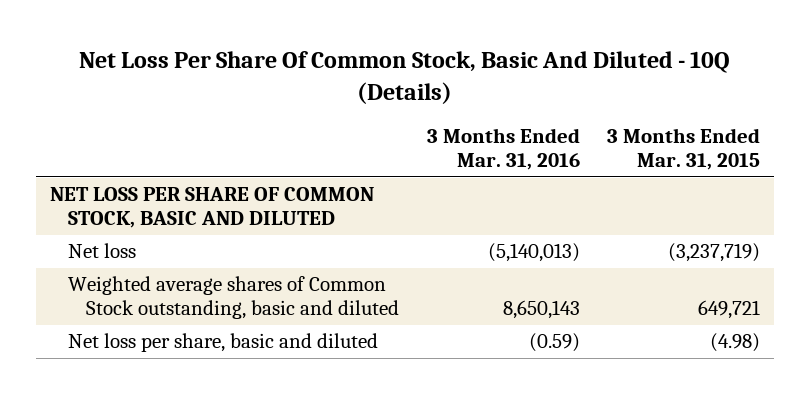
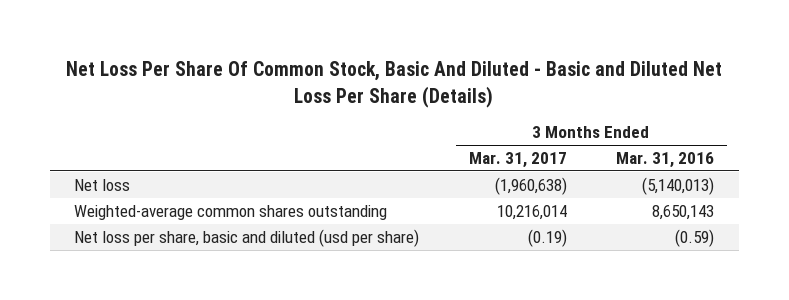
[79,51,731,104] Net Loss Per Share Of Common Stock, Basic And Diluted - 10Q (Details) -> [66,61,723,108] Net Loss Per Share Of Common Stock, Basic And Diluted - Basic and Diluted Net Loss Per Share (Details)
[607,128,761,171] 3 Months Ended Mar. 31, 2015 -> none
none -> [468,152,567,169] Mar. 31, 2017
[50,187,375,229] NET LOSS PER SHARE OF COMMON STOCK, BASIC AND DILUTED -> none
[68,276,400,320] Weighted average shares of Common Stock outstanding, basic and diluted -> [74,204,388,220] Weighted-average common shares outstanding
[68,333,379,353] Net loss per share, basic and diluted -> [74,228,420,247] Net loss per share, basic and diluted (usd per share)

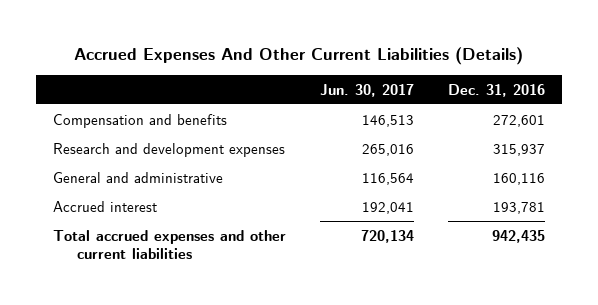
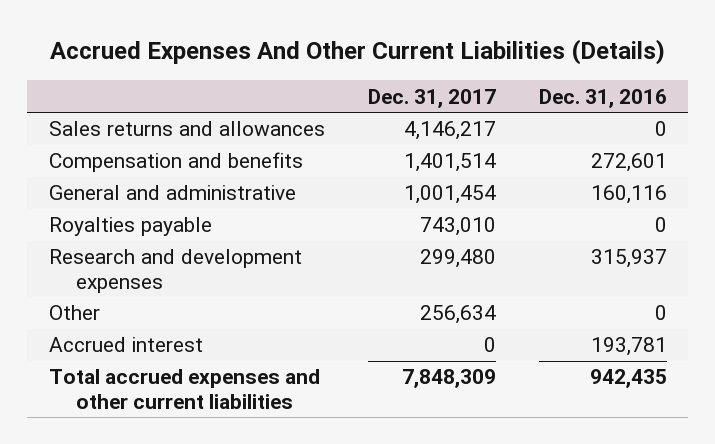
[320,83,415,97] Jun. 30, 2017 -> none
none -> [367,88,496,108] Dec. 31, 2017
none -> [48,121,325,137] Sales returns and allowances
none -> [48,217,212,237] Royalties payable
[53,142,286,157] Research and development expenses -> [48,249,302,293] Research and development expenses
none -> [48,305,100,321] Other

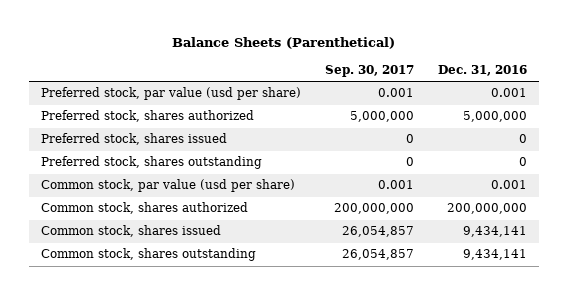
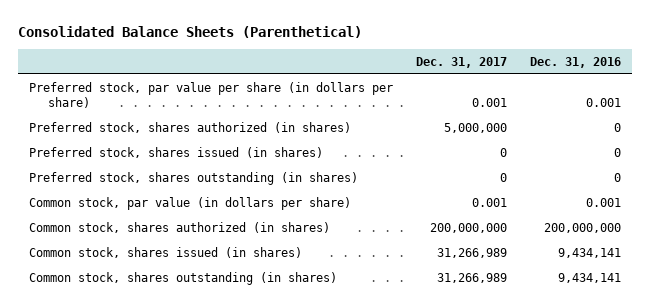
[172,37,396,50] Balance Sheets (Parenthetical) -> [17,25,362,38] Consolidated Balance Sheets (Parenthetical)
[325,65,415,78] Sep. 30, 2017 -> none
none -> [416,56,508,68] Dec. 31, 2017
[41,87,302,101] Preferred stock, par value (usd per share) -> [29,81,394,109] Preferred stock, par value per share (in dollars per share)
[41,110,255,123] Preferred stock, shares authorized -> [29,121,352,133] Preferred stock, shares authorized (in shares)
[462,111,527,123] 5,000,000 -> [613,122,621,132] 0
[41,133,228,146] Preferred stock, shares issued -> [29,146,324,158] Preferred stock, shares issued (in shares)
[41,156,263,170] Preferred stock, shares outstanding -> [29,171,359,185] Preferred stock, shares outstanding (in shares)
[41,179,296,193] Common stock, par value (usd per share) -> [29,196,352,210] Common stock, par value (in dollars per share)
[41,202,249,215] Common stock, shares authorized -> [29,221,331,233] Common stock, shares authorized (in shares)
[41,225,222,238] Common stock, shares issued -> [29,246,303,258] Common stock, shares issued (in shares)
[41,248,257,262] Common stock, shares outstanding -> [29,271,338,285] Common stock, shares outstanding (in shares)

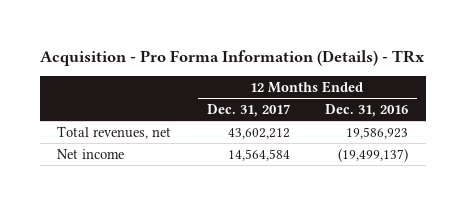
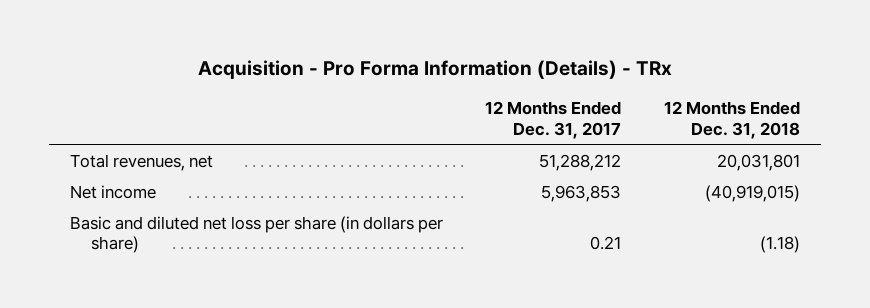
[325,103,409,117] Dec. 31, 2016 -> none
none -> [663,101,800,139] 12 Months Ended Dec. 31, 2018
[227,127,290,139] 43,602,212 -> [539,153,622,171] 51,288,212
[227,148,290,161] 14,564,584 -> [541,184,622,202] 5,963,853
none -> [70,215,444,254] Basic and diluted net loss per share (in dollars per share)

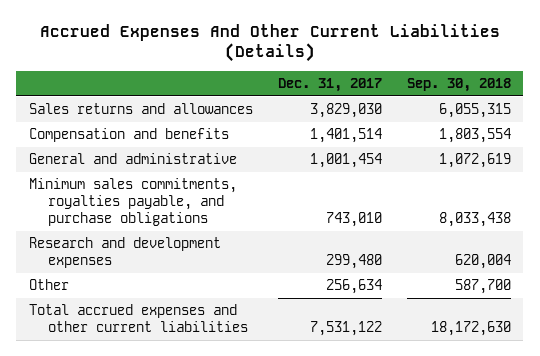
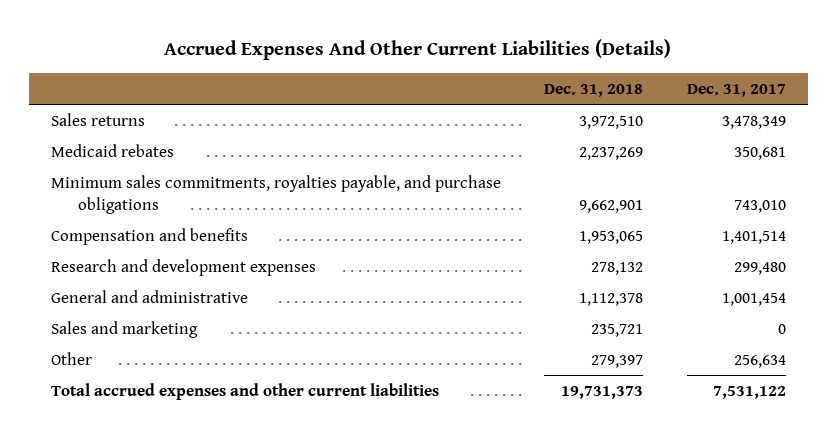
[406,77,511,92] Sep. 30, 2018 -> none
none -> [544,83,644,97] Dec. 31, 2018
[28,103,253,115] Sales returns and allowances -> [50,113,145,127] Sales returns
[309,103,382,119] 3,829,030 -> [722,116,787,130] 3,478,349
none -> [50,144,174,158] Medicaid rebates
[28,128,229,143] Compensation and benefits -> [50,228,248,246] Compensation and benefits
[28,153,237,165] General and administrative -> [50,290,248,304] General and administrative
none -> [50,321,198,339] Sales and marketing

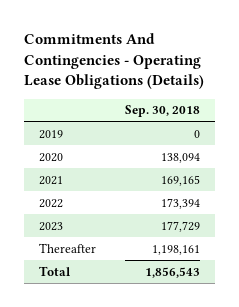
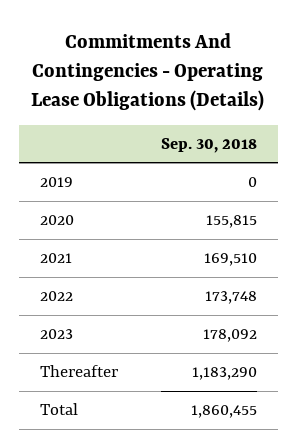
[161,152,201,163] 138,094 -> [205,215,257,229] 155,815
[161,174,201,186] 169,165 -> [203,253,257,267] 169,510
[161,197,201,209] 173,394 -> [204,291,257,305] 173,748
[161,220,201,232] 177,729 -> [202,329,257,343] 178,092
[152,244,201,255] 1,198,161 -> [191,367,257,381] 1,183,290
[145,266,201,278] 1,856,543 -> [190,405,257,419] 1,860,455

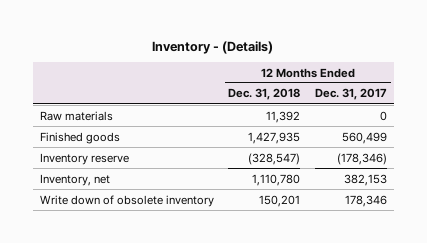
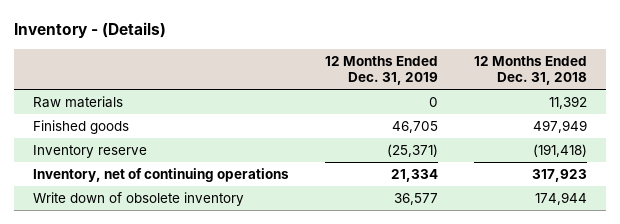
[314,88,387,101] Dec. 31, 2017 -> none
none -> [325,55,439,86] 12 Months Ended Dec. 31, 2019
[248,131,301,144] 1,427,935 -> [533,119,588,133] 497,949
[248,152,301,165] (328,547) -> [533,143,588,157] (191,418)
[39,173,110,186] Inventory, net -> [32,167,289,182] Inventory, net of continuing operations
[252,173,301,186] 1,110,780 -> [532,168,588,182] 317,923
[259,194,301,207] 150,201 -> [535,191,588,205] 174,944

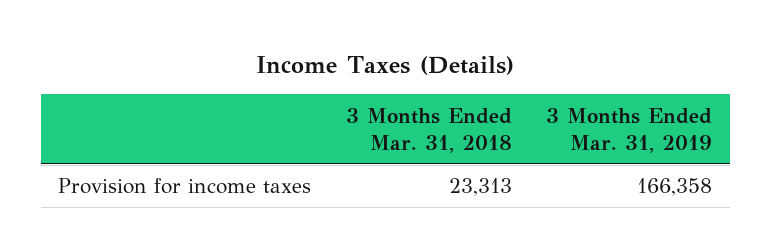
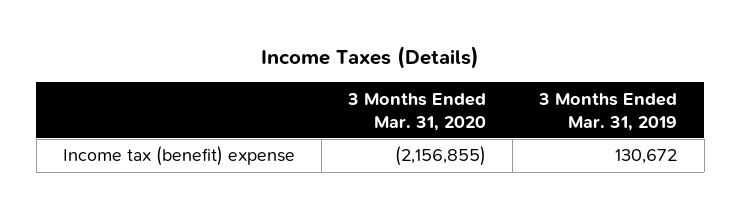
[345,107,512,153] 3 Months Ended Mar. 31, 2018 -> none
none -> [347,92,487,131] 3 Months Ended Mar. 31, 2020
[58,178,312,195] Provision for income taxes -> [63,146,296,167] Income tax (benefit) expense
[637,178,713,197] 166,358 -> [615,149,678,165] 130,672

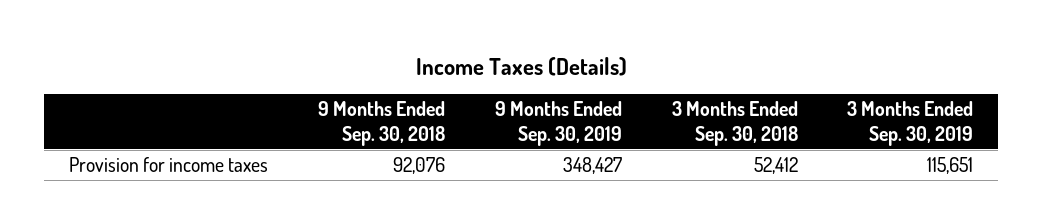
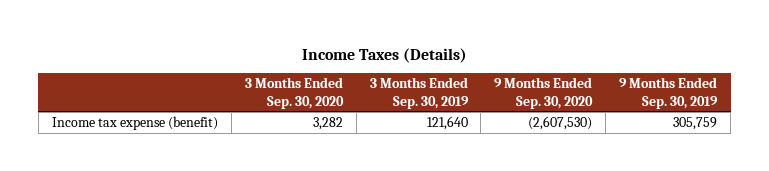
[318,101,446,147] 9 Months Ended Sep. 30, 2018 -> none
[671,101,798,147] 3 Months Ended Sep. 30, 2018 -> none
none -> [244,77,344,109] 3 Months Ended Sep. 30, 2020
none -> [494,77,594,109] 9 Months Ended Sep. 30, 2020
[69,157,269,173] Provision for income taxes -> [51,116,218,131] Income tax expense (benefit)
[562,157,622,175] 348,427 -> [673,117,718,131] 305,759
[927,157,974,175] 115,651 -> [426,116,468,131] 121,640

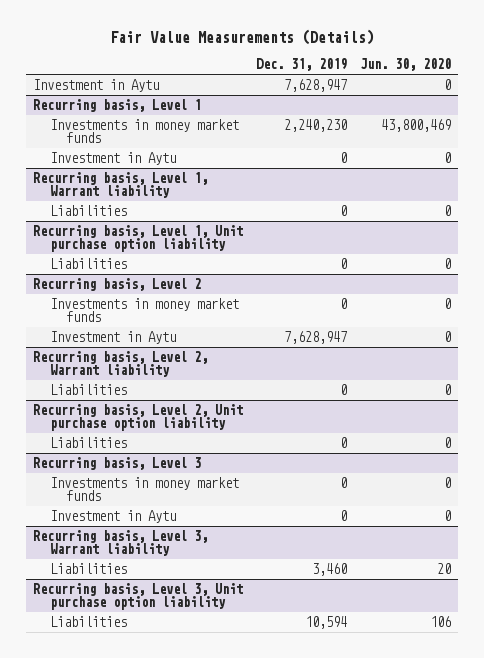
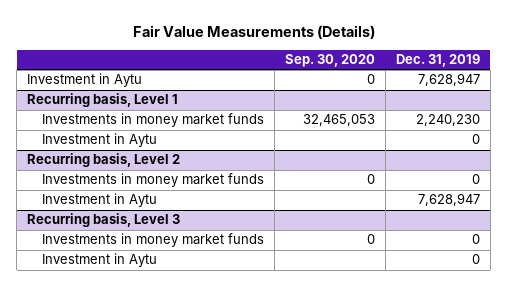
[360,58,452,72] Jun. 30, 2020 -> none
none -> [284,54,375,68] Sep. 30, 2020
[32,172,208,199] Recurring basis, Level 1, Warrant liability -> none
[49,205,127,217] Liabilities -> none
[32,225,243,253] Recurring basis, Level 1, Unit purchase option liability -> none
[49,258,127,270] Liabilities -> none
[32,351,208,378] Recurring basis, Level 2, Warrant liability -> none
[49,384,127,396] Liabilities -> none
[32,404,243,432] Recurring basis, Level 2, Unit purchase option liability -> none
[49,437,127,449] Liabilities -> none
[32,530,208,557] Recurring basis, Level 3, Warrant liability -> none
[49,563,127,575] Liabilities -> none
[32,583,243,611] Recurring basis, Level 3, Unit purchase option liability -> none
[49,616,127,628] Liabilities -> none

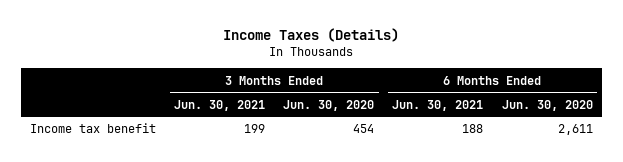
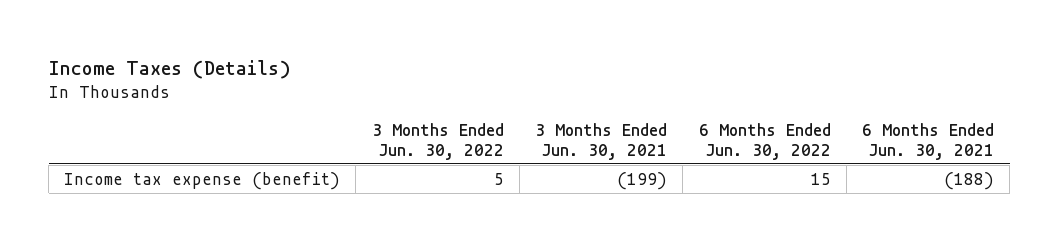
[283,99,375,111] Jun. 30, 2020 -> none
[501,99,593,111] Jun. 30, 2020 -> none
none -> [371,122,504,160] 3 Months Ended Jun. 30, 2022
none -> [698,122,831,160] 6 Months Ended Jun. 30, 2022
[30,123,157,134] Income tax benefit -> [64,171,341,190] Income tax expense (benefit)
[244,124,266,134] 199 -> [617,171,668,190] (199)
[462,124,484,134] 188 -> [943,171,994,190] (188)

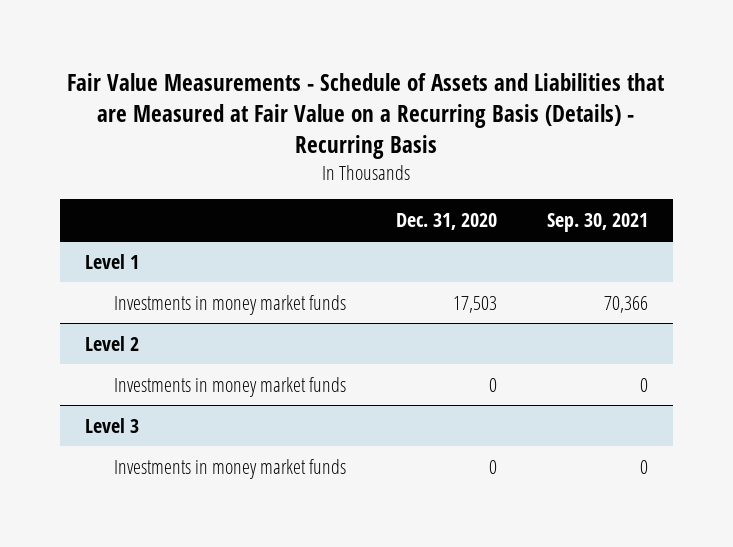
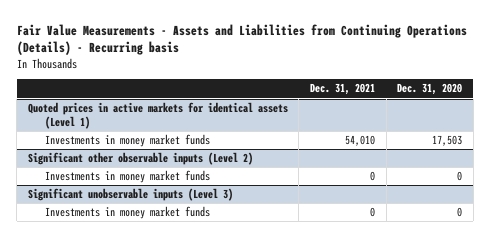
[67,72,665,159] Fair Value Measurements - Schedule of Assets and Liabilities that are Measured at Fair Value on a Recurring Basis (Details) - Recurring Basis -> [16,23,467,56] Fair Value Measurements - Assets and Liabilities from Continuing Operations (Details) - Recurring basis
[547,213,649,233] Sep. 30, 2021 -> none
none -> [309,83,375,96] Dec. 31, 2021
[84,253,139,269] Level 1 -> [27,102,288,129] Quoted prices in active markets for identical assets (Level 1)
[84,335,139,351] Level 2 -> [27,152,253,166] Significant other observable inputs (Level 2)
[84,417,139,433] Level 3 -> [27,188,233,202] Significant unobservable inputs (Level 3)

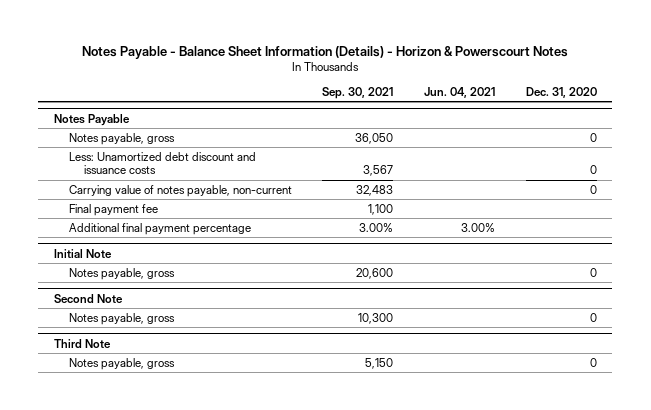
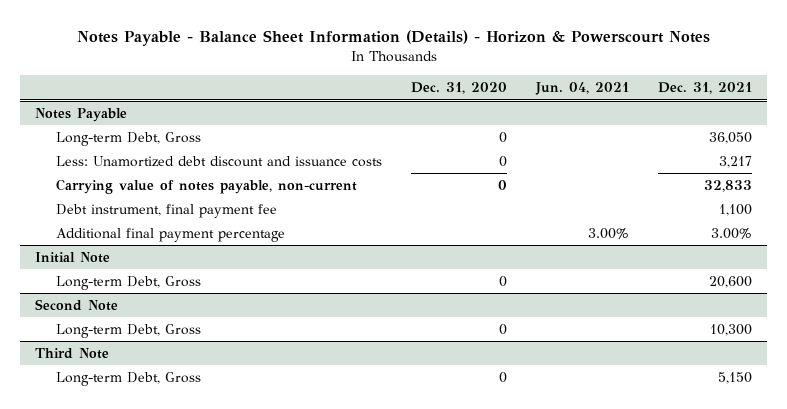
[322,86,394,99] Sep. 30, 2021 -> none
none -> [658,82,753,95] Dec. 31, 2021
[68,132,175,145] Notes payable, gross -> [56,131,202,146] Long-term Debt, Gross
[68,203,158,216] Final payment fee -> [56,203,278,218] Debt instrument, final payment fee
[68,267,175,280] Notes payable, gross -> [56,275,202,290] Long-term Debt, Gross
[68,312,175,325] Notes payable, gross -> [56,323,202,338] Long-term Debt, Gross
[68,357,175,370] Notes payable, gross -> [56,371,202,386] Long-term Debt, Gross

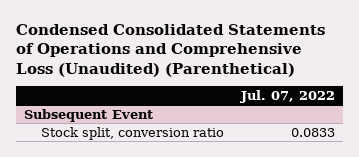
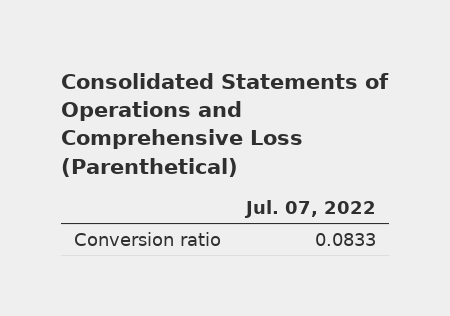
[15,23,325,77] Condensed Consolidated Statements of Operations and Comprehensive Loss (Unaudited) (Parenthetical) -> [61,73,390,177] Consolidated Statements of Operations and Comprehensive Loss (Parenthetical)
[23,108,153,122] Subsequent Event -> none
[41,126,225,140] Stock split, conversion ratio -> [73,232,221,247] Conversion ratio

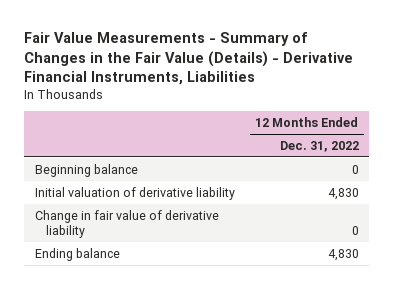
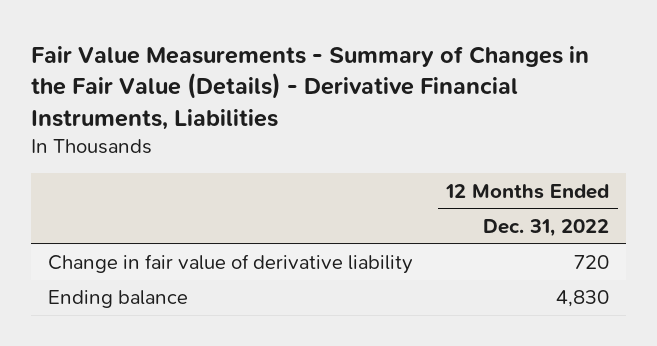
[34,163,138,177] Beginning balance -> none
[34,186,235,200] Initial valuation of derivative liability -> none
[351,226,359,236] 0 -> [574,255,610,270] 720

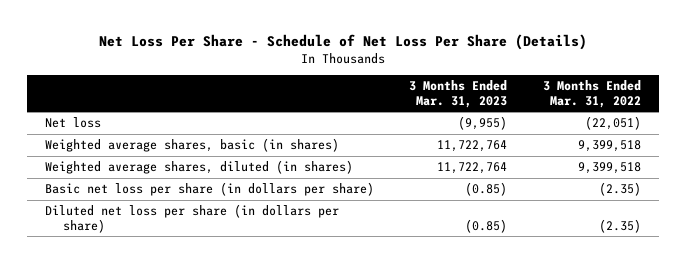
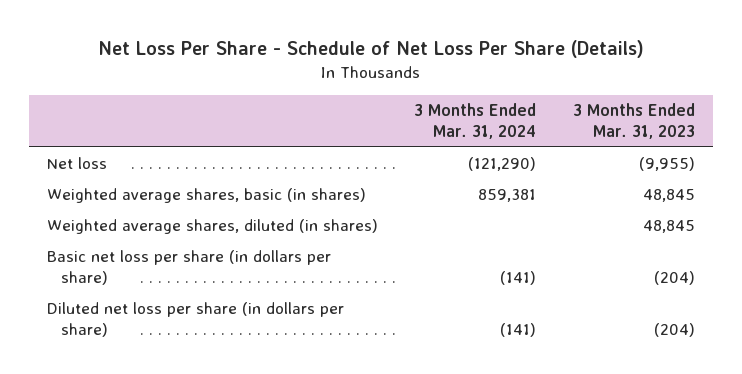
[543,80,642,108] 3 Months Ended Mar. 31, 2022 -> none
none -> [414,103,537,140] 3 Months Ended Mar. 31, 2024
[437,140,508,153] 11,722,764 -> [643,189,696,203] 48,845
[437,162,508,175] 11,722,764 -> [643,220,696,234] 48,845
[465,182,508,197] (0.85) -> [654,271,696,286] (204)
[465,218,508,233] (0.85) -> [654,323,696,338] (204)

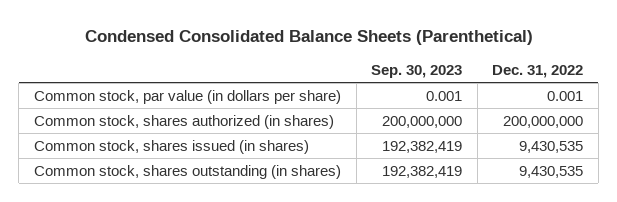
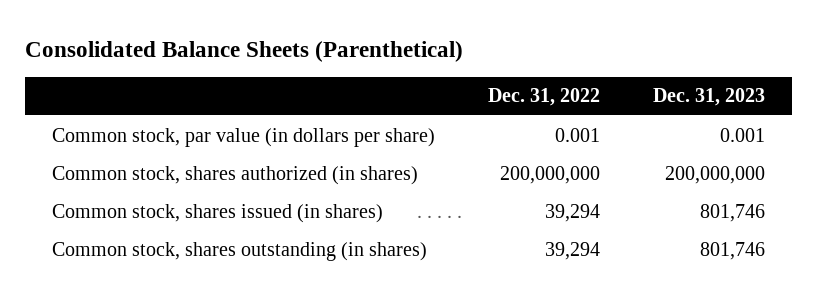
[84,30,533,46] Condensed Consolidated Balance Sheets (Parenthetical) -> [25,40,464,62] Consolidated Balance Sheets (Parenthetical)
[371,64,463,78] Sep. 30, 2023 -> none
none -> [653,88,766,107] Dec. 31, 2023
[519,140,584,153] 9,430,535 -> [545,203,601,222] 39,294
[519,165,584,178] 9,430,535 -> [545,241,601,260] 39,294

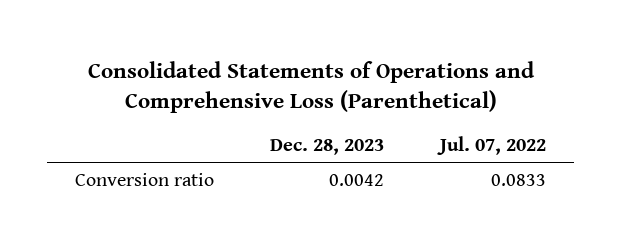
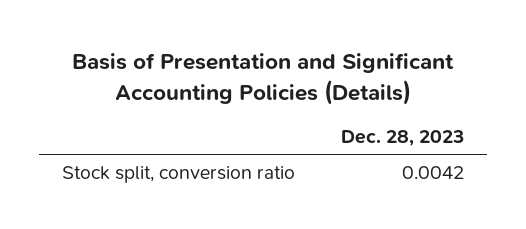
[87,60,535,114] Consolidated Statements of Operations and Comprehensive Loss (Parenthetical) -> [71,53,454,105] Basis of Presentation and Significant Accounting Policies (Details)
[437,136,547,156] Jul. 07, 2022 -> none
[75,173,215,187] Conversion ratio -> [62,166,296,184] Stock split, conversion ratio

